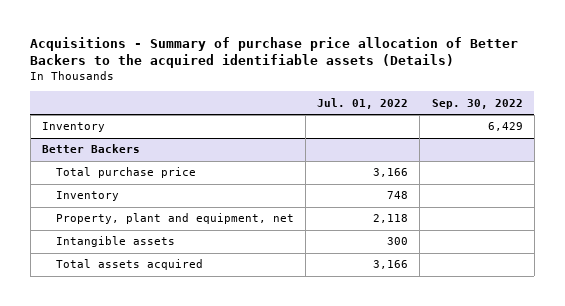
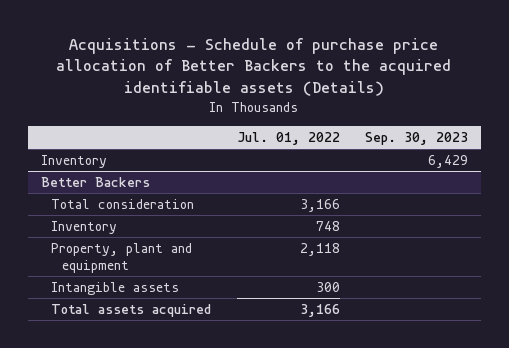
[30,36,519,68] Acquisitions - Summary of purchase price allocation of Better Backers to the acquired identifiable assets (Details) -> [56,37,452,97] Acquisitions - Schedule of purchase price allocation of Better Backers to the acquired identifiable assets (Details)
[431,98,523,109] Sep. 30, 2022 -> none
none -> [365,132,469,146] Sep. 30, 2023
[55,167,196,179] Total purchase price -> [51,198,195,209] Total consideration
[55,213,294,225] Property, plant and equipment, net -> [51,242,193,273] Property, plant and equipment

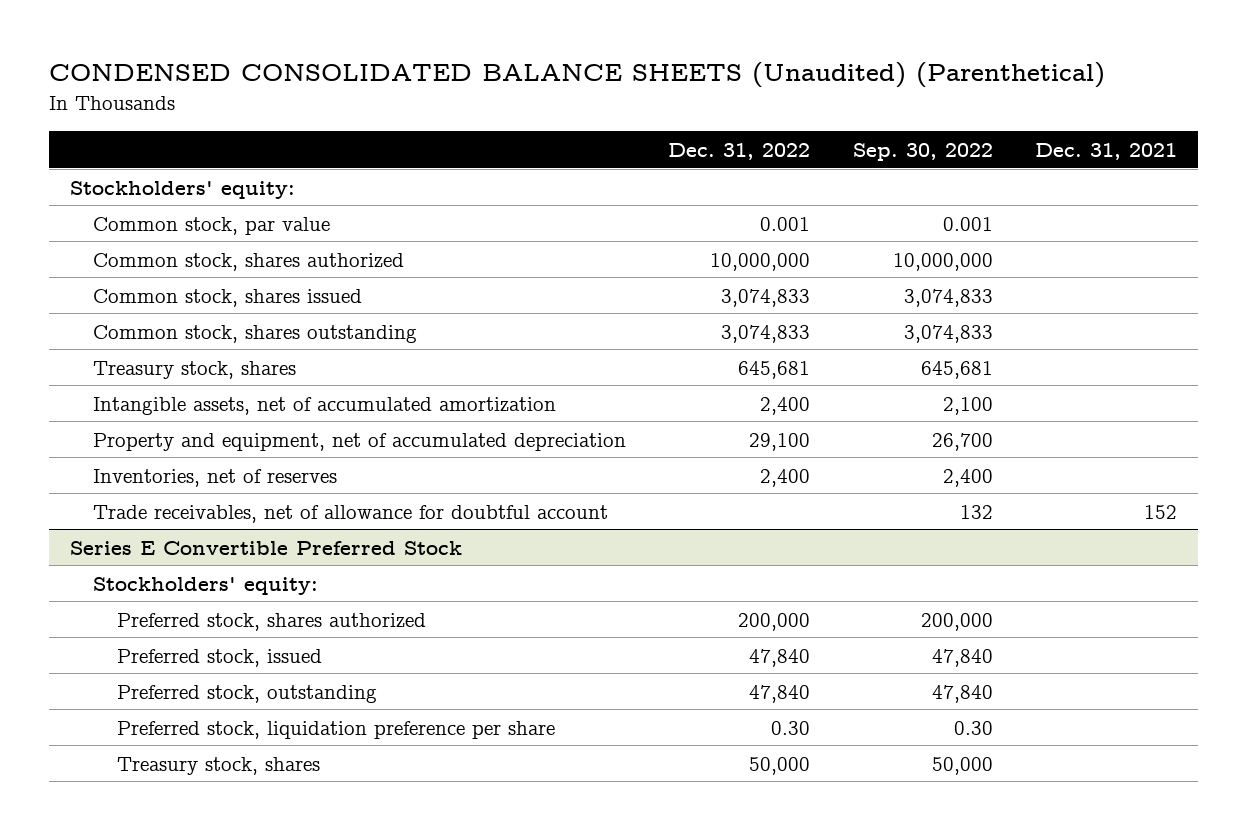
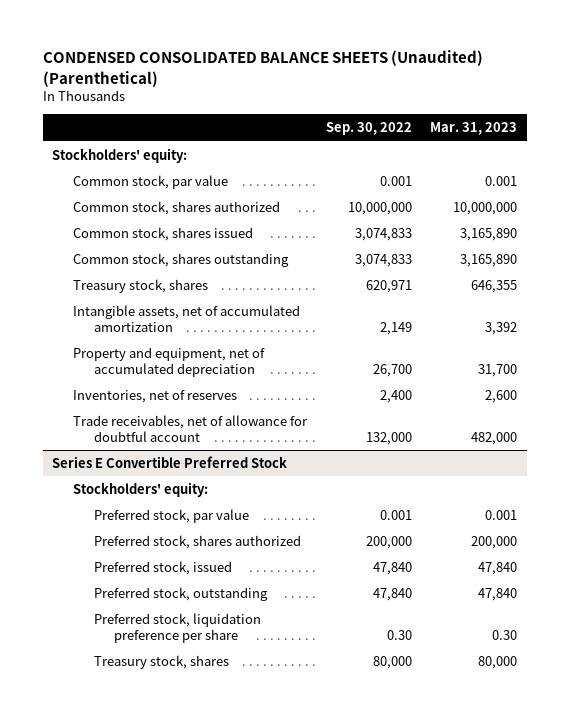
[668,142,811,160] Dec. 31, 2022 -> none
[1034,142,1177,160] Dec. 31, 2021 -> none
none -> [430,122,518,136] Mar. 31, 2023
[920,360,993,379] 645,681 -> [365,279,412,293] 620,971
[942,396,993,415] 2,100 -> [379,321,412,335] 2,149
[959,504,993,519] 132 -> [365,431,412,445] 132,000
none -> [93,508,249,523] Preferred stock, par value
[931,756,993,775] 50,000 -> [372,655,412,669] 80,000

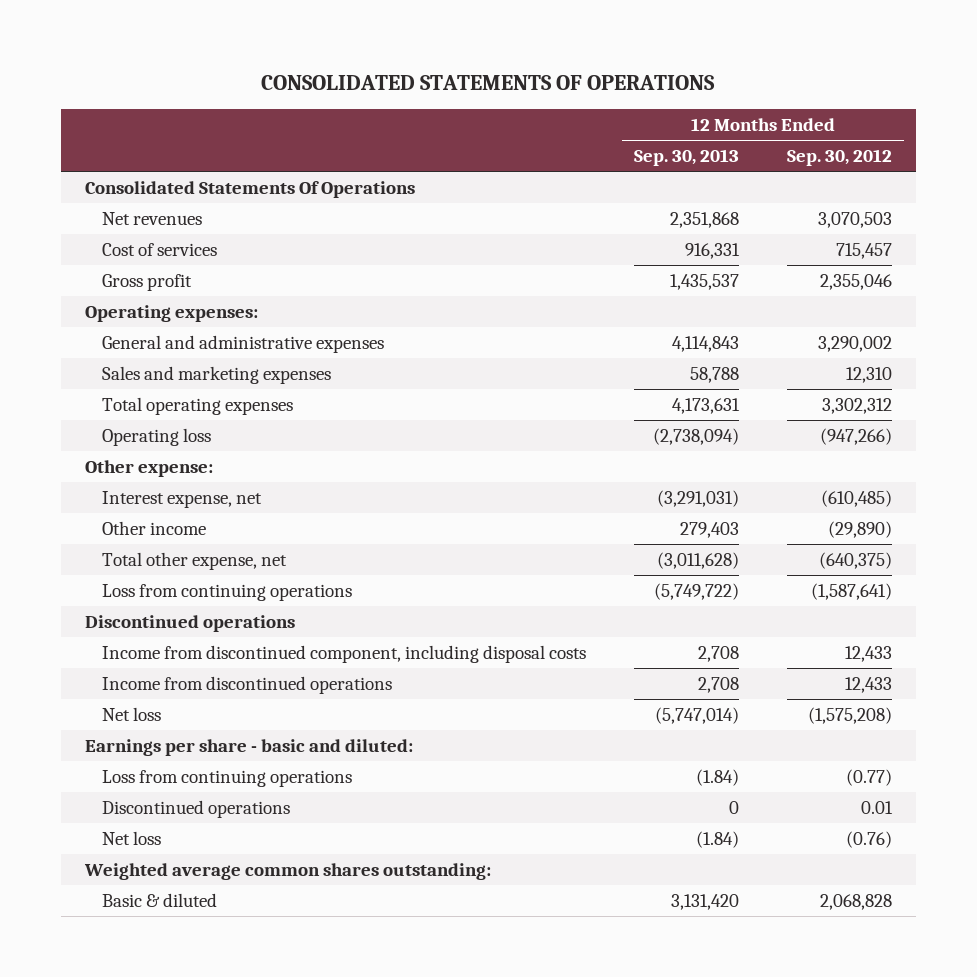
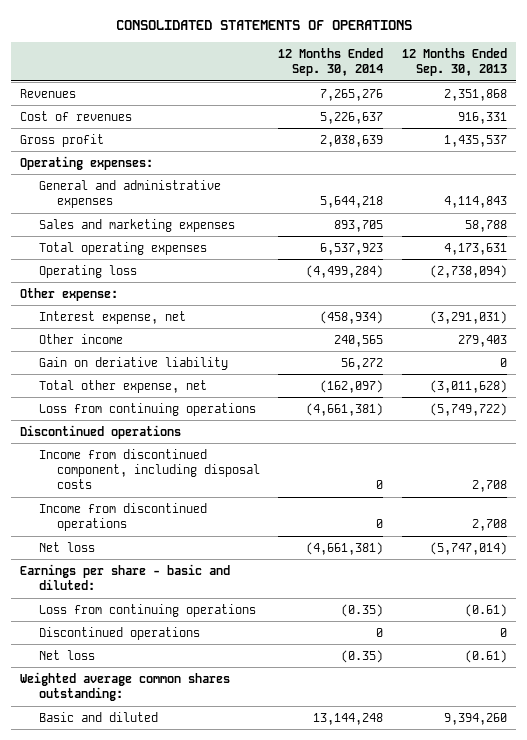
[786,149,892,167] Sep. 30, 2012 -> none
none -> [278,47,384,77] 12 Months Ended Sep. 30, 2014
[85,180,416,198] Consolidated Statements Of Operations -> none
[101,211,202,225] Net revenues -> [20,88,77,98] Revenues
[101,242,217,256] Cost of services -> [20,110,133,121] Cost of revenues
none -> [38,356,228,370] Gain on deriative liability
[695,768,739,786] (1.84) -> [464,603,507,617] (0.61)
[695,830,739,848] (1.84) -> [464,649,507,663] (0.61)
[101,892,217,907] Basic & diluted -> [38,711,158,722] Basic and diluted
[670,893,739,910] 3,131,420 -> [443,712,507,725] 9,394,260

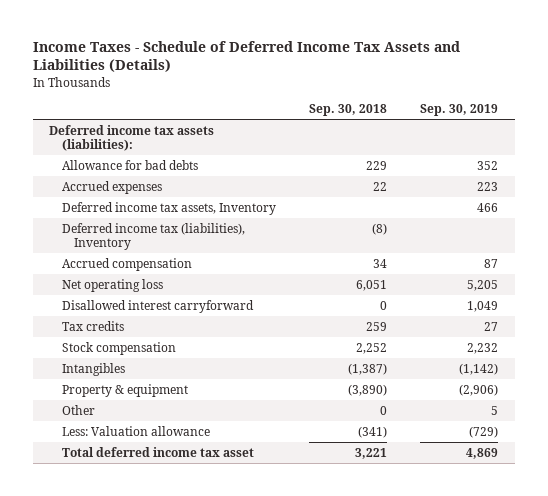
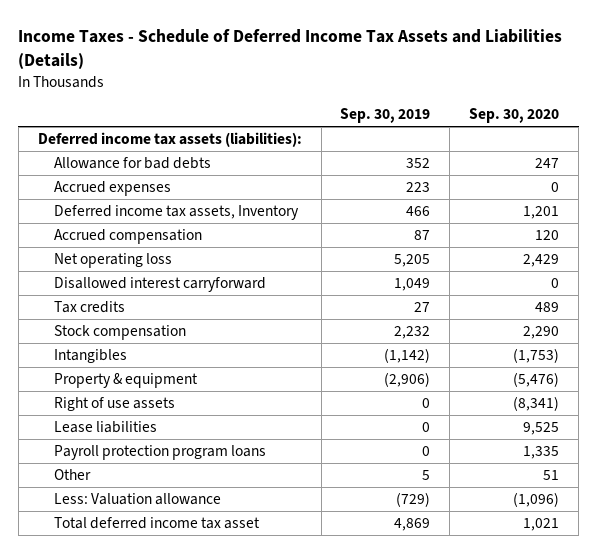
[308,104,387,117] Sep. 30, 2018 -> none
none -> [469,108,560,124] Sep. 30, 2020
[61,222,245,251] Deferred income tax (liabilities), Inventory -> none
none -> [53,397,175,412] Right of use assets
none -> [53,421,157,434] Lease liabilities
none -> [53,445,266,461] Payroll protection program loans

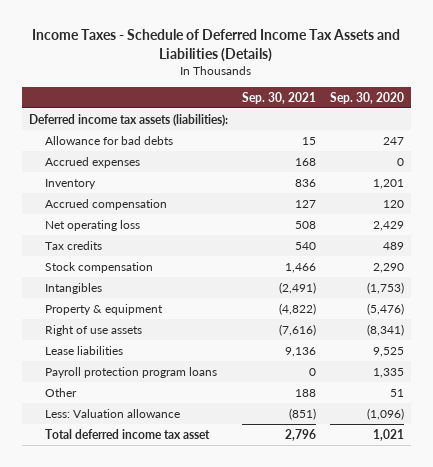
[340,108,431,124] Sep. 30, 2019 -> none
none -> [241,91,316,104] Sep. 30, 2021
[53,205,299,221] Deferred income tax assets, Inventory -> [44,178,96,189] Inventory
[53,277,266,293] Disallowed interest carryforward -> none

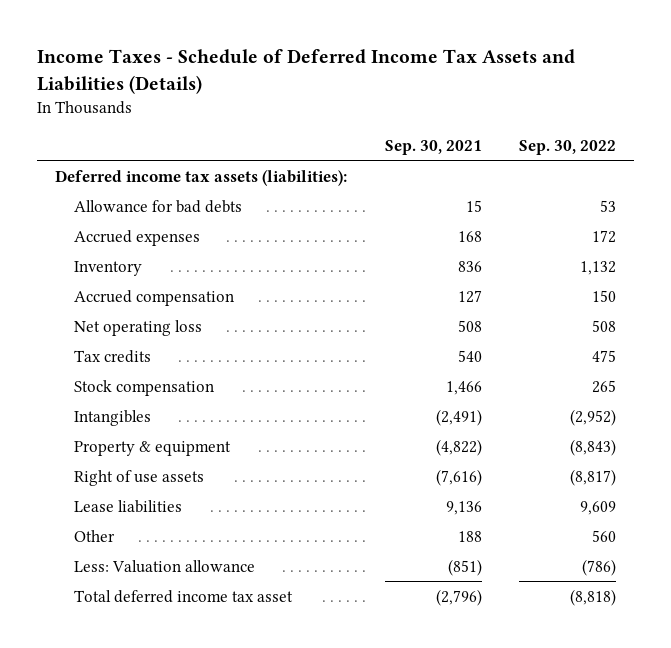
[329,91,404,104] Sep. 30, 2020 -> none
none -> [518,139,616,155] Sep. 30, 2022
[44,366,217,378] Payroll protection program loans -> none
[284,428,316,441] 2,796 -> [435,588,482,606] (2,796)

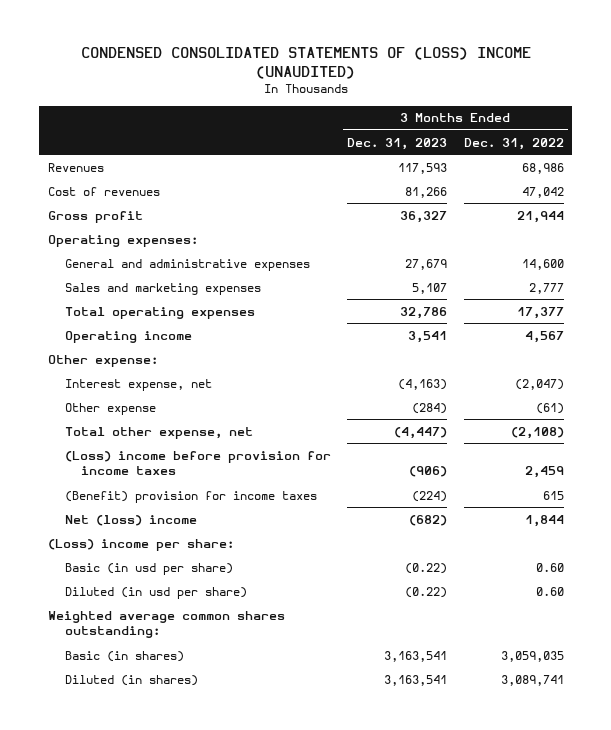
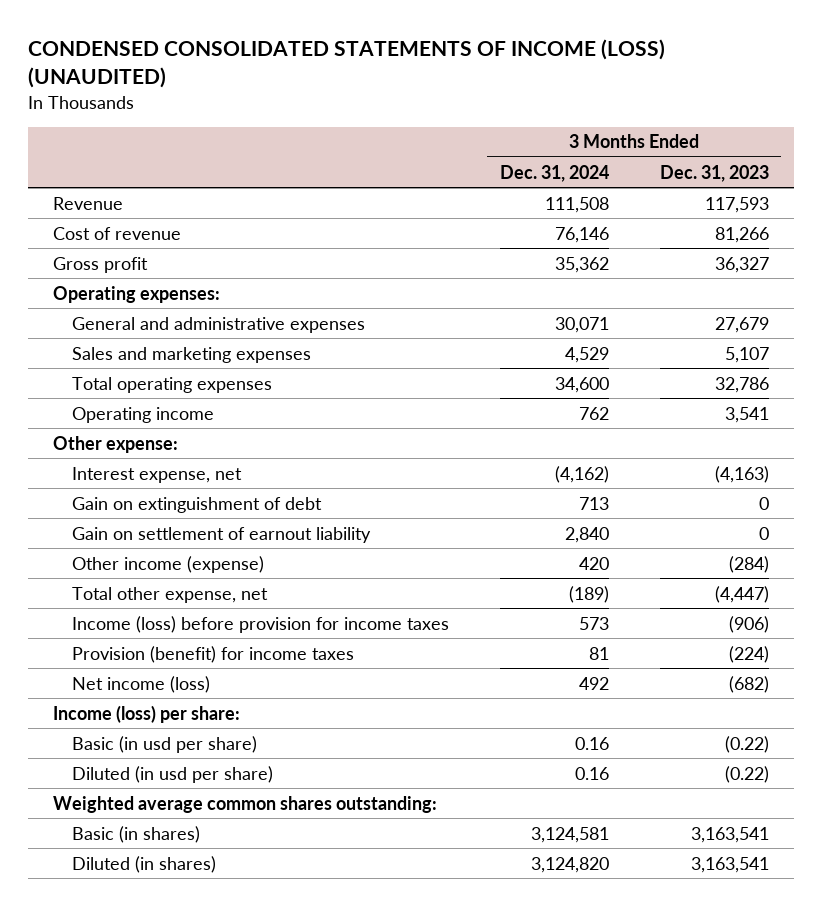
[80,47,531,80] CONDENSED CONSOLIDATED STATEMENTS OF (LOSS) INCOME (UNAUDITED) -> [27,39,665,89] CONDENSED CONSOLIDATED STATEMENTS OF INCOME (LOSS) (UNAUDITED)
[463,137,564,150] Dec. 31, 2022 -> none
none -> [499,164,609,182] Dec. 31, 2024
[47,162,104,172] Revenues -> [53,196,124,210] Revenue
[47,186,160,196] Cost of revenues -> [53,226,182,240] Cost of revenue
none -> [72,496,323,513] Gain on extinguishment of debt
none -> [72,526,372,543] Gain on settlement of earnout liability
[64,402,156,415] Other expense -> [72,555,265,573] Other income (expense)
[64,450,331,476] (Loss) income before provision for income taxes -> [72,615,450,633] Income (loss) before provision for income taxes
[64,490,317,503] (Benefit) provision for income taxes -> [72,645,355,663] Provision (benefit) for income taxes
[64,514,197,526] Net (loss) income -> [72,675,211,693] Net income (loss)
[47,538,234,551] (Loss) income per share: -> [53,704,241,723] Income (loss) per share:

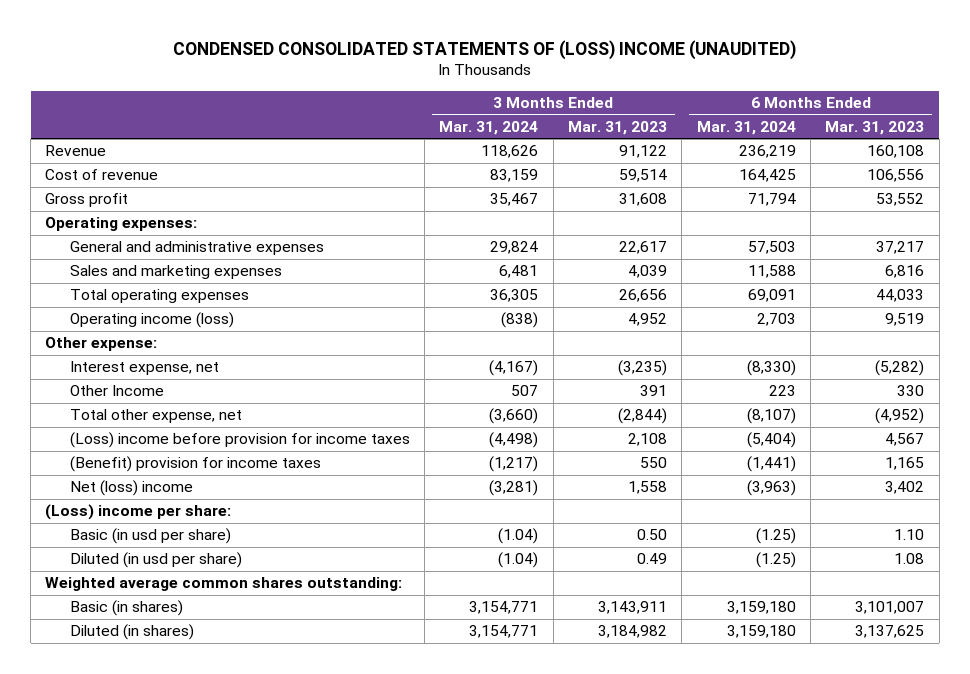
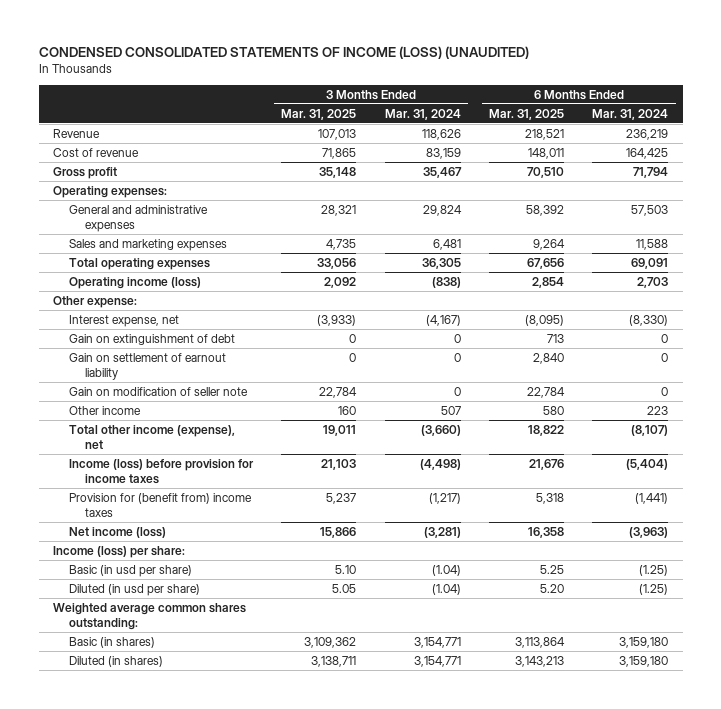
[172,39,796,60] CONDENSED CONSOLIDATED STATEMENTS OF (LOSS) INCOME (UNAUDITED) -> [38,46,529,60] CONDENSED CONSOLIDATED STATEMENTS OF INCOME (LOSS) (UNAUDITED)
[568,120,668,135] Mar. 31, 2023 -> none
[825,120,925,135] Mar. 31, 2023 -> none
none -> [281,108,357,120] Mar. 31, 2025
none -> [488,108,564,120] Mar. 31, 2025
none -> [68,333,235,345] Gain on extinguishment of debt
none -> [68,352,226,380] Gain on settlement of earnout liability
none -> [68,386,248,396] Gain on modification of seller note
[69,385,164,397] Other Income -> [68,405,141,415] Other income
[69,409,242,424] Total other expense, net -> [68,424,235,449] Total other income (expense), net
[69,432,410,449] (Loss) income before provision for income taxes -> [68,458,254,484] Income (loss) before provision for income taxes
[69,456,321,473] (Benefit) provision for income taxes -> [68,492,252,517] Provision for (benefit from) income taxes
[69,480,193,497] Net (loss) income -> [68,526,166,538] Net income (loss)
[45,504,232,521] (Loss) income per share: -> [52,545,185,558] Income (loss) per share:

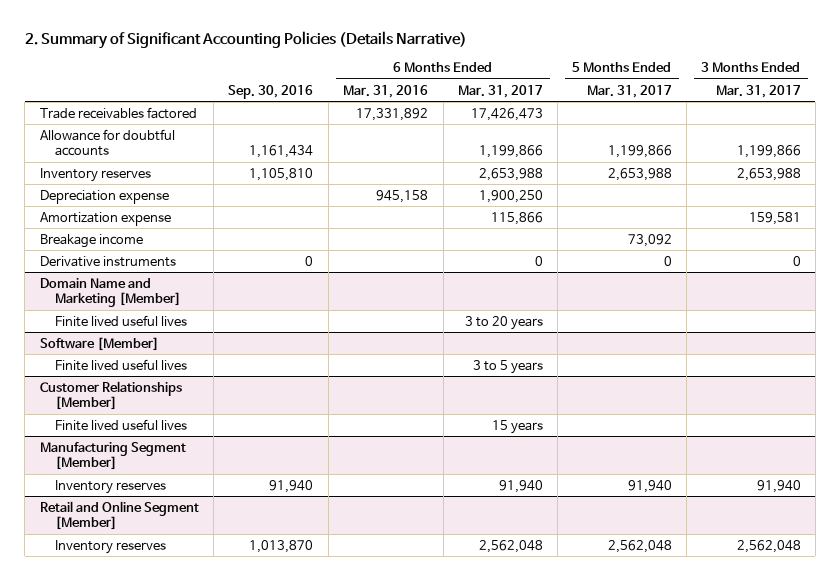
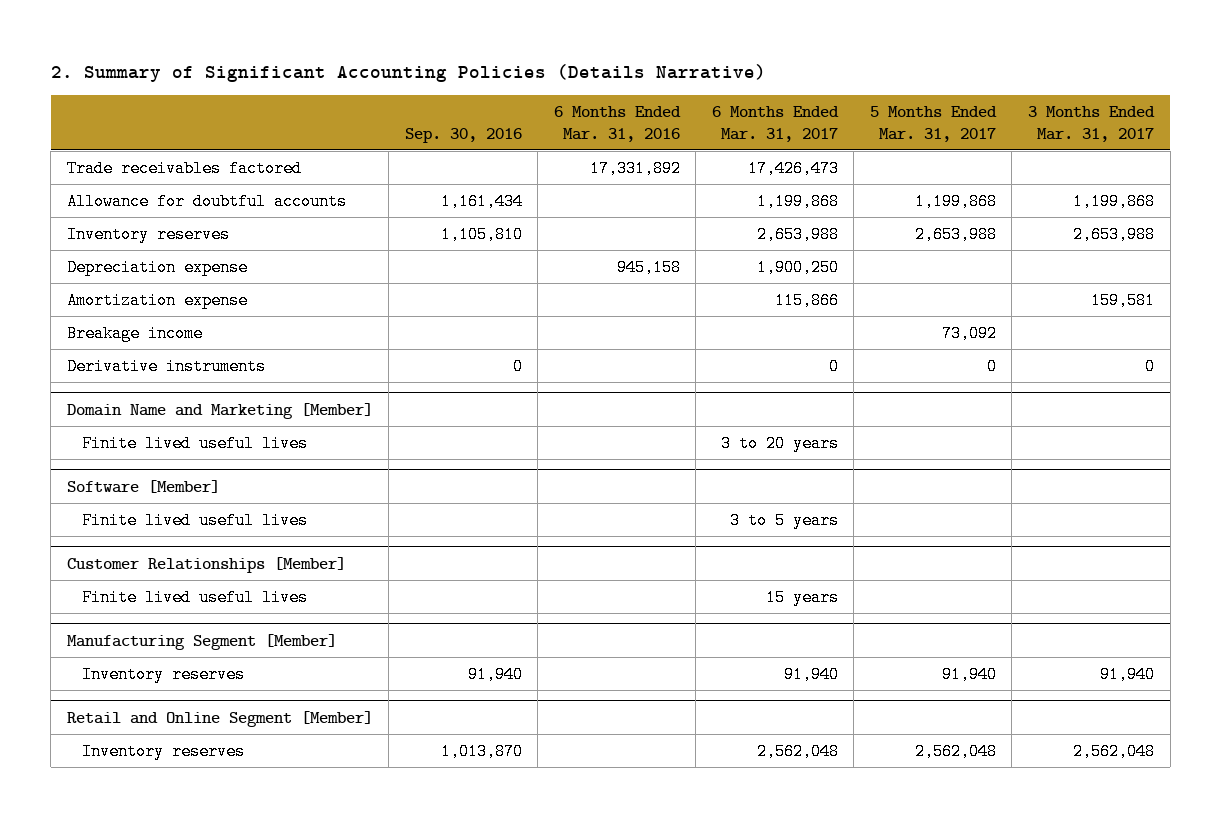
[479,145,544,159] 1,199,866 -> [756,192,839,210] 1,199,868
[607,145,672,159] 1,199,866 -> [914,192,997,210] 1,199,868
[736,145,801,159] 1,199,866 -> [1073,192,1156,210] 1,199,868

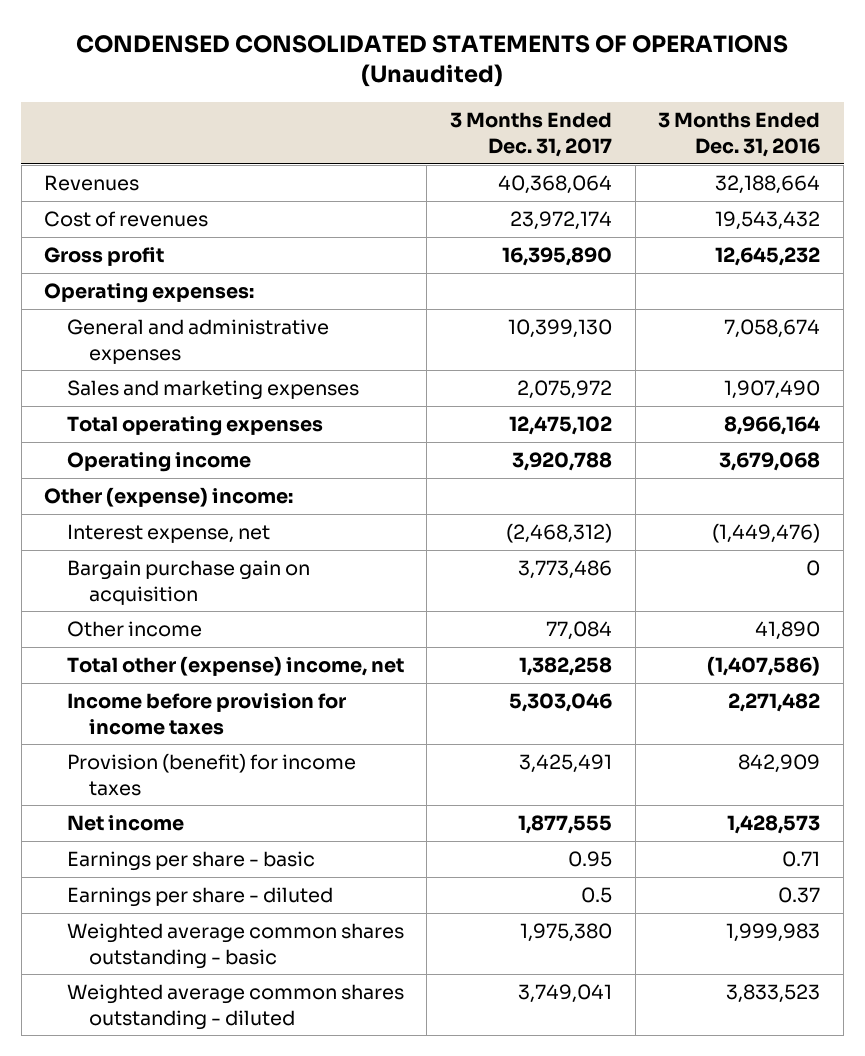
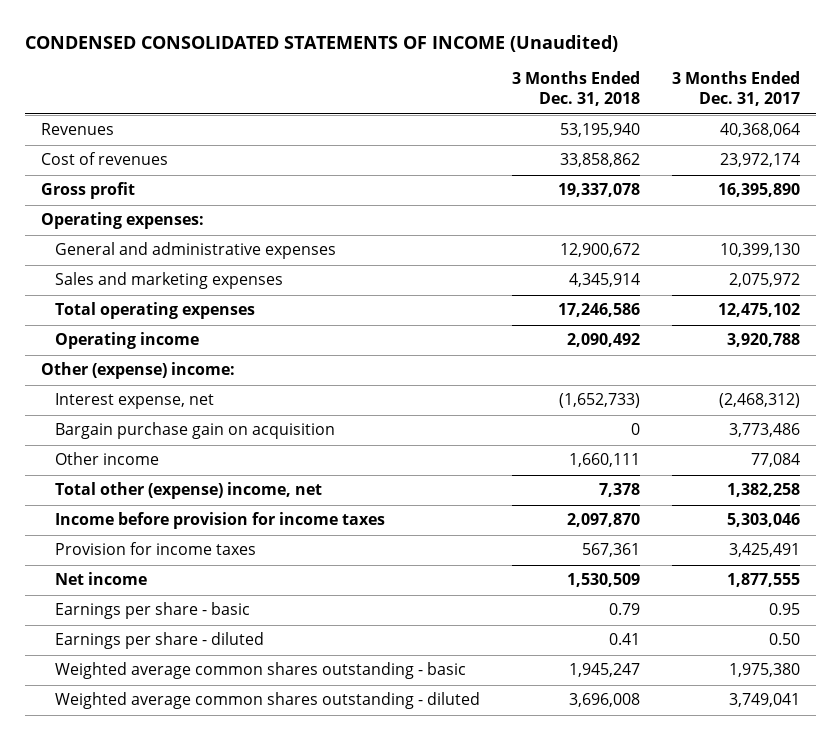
[76,34,789,88] CONDENSED CONSOLIDATED STATEMENTS OF OPERATIONS (Unaudited) -> [24,34,618,52] CONDENSED CONSOLIDATED STATEMENTS OF INCOME (Unaudited)
[658,112,821,157] 3 Months Ended Dec. 31, 2016 -> none
none -> [511,71,640,107] 3 Months Ended Dec. 31, 2018
[66,753,356,796] Provision (benefit) for income taxes -> [54,542,256,556] Provision for income taxes
[581,887,613,904] 0.5 -> [768,633,800,646] 0.50

